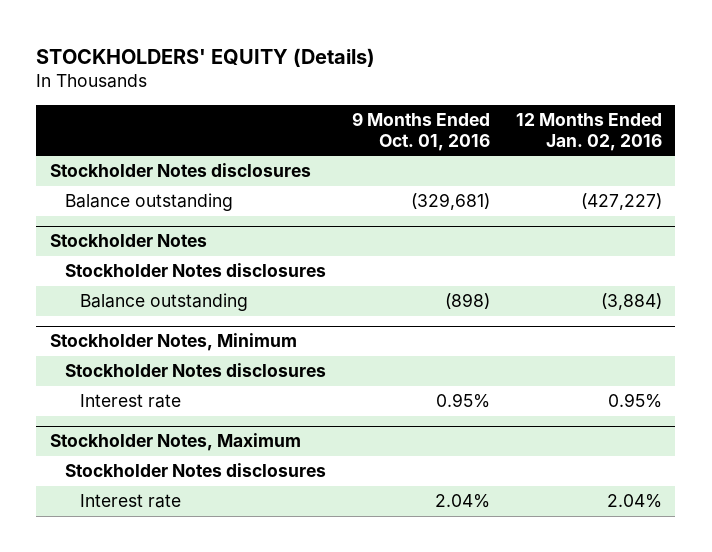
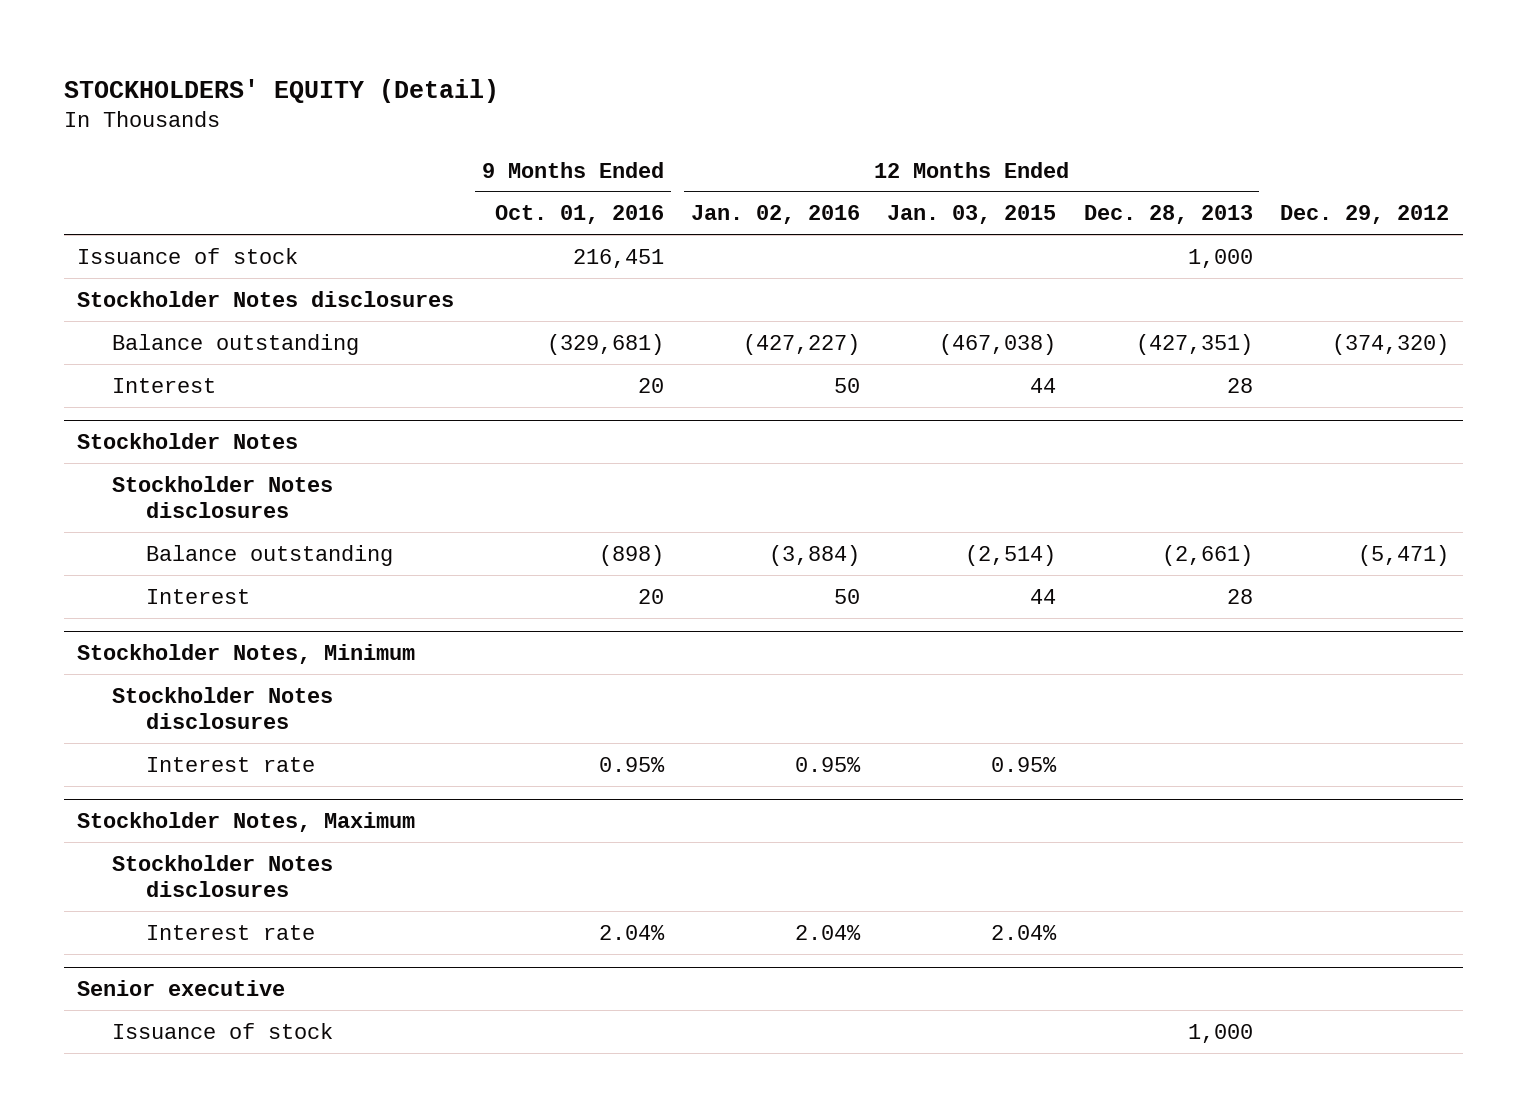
[36,47,376,67] STOCKHOLDERS' EQUITY (Details) -> [63,78,499,103] STOCKHOLDERS' EQUITY (Detail)
none -> [887,205,1057,225] Jan. 03, 2015
none -> [1083,205,1253,225] Dec. 28, 2013
none -> [1279,205,1449,225] Dec. 29, 2012
none -> [77,247,299,264] Issuance of stock
none -> [111,377,216,393] Interest
none -> [145,588,250,604] Interest
none -> [77,979,286,996] Senior executive
none -> [111,1022,333,1039] Issuance of stock

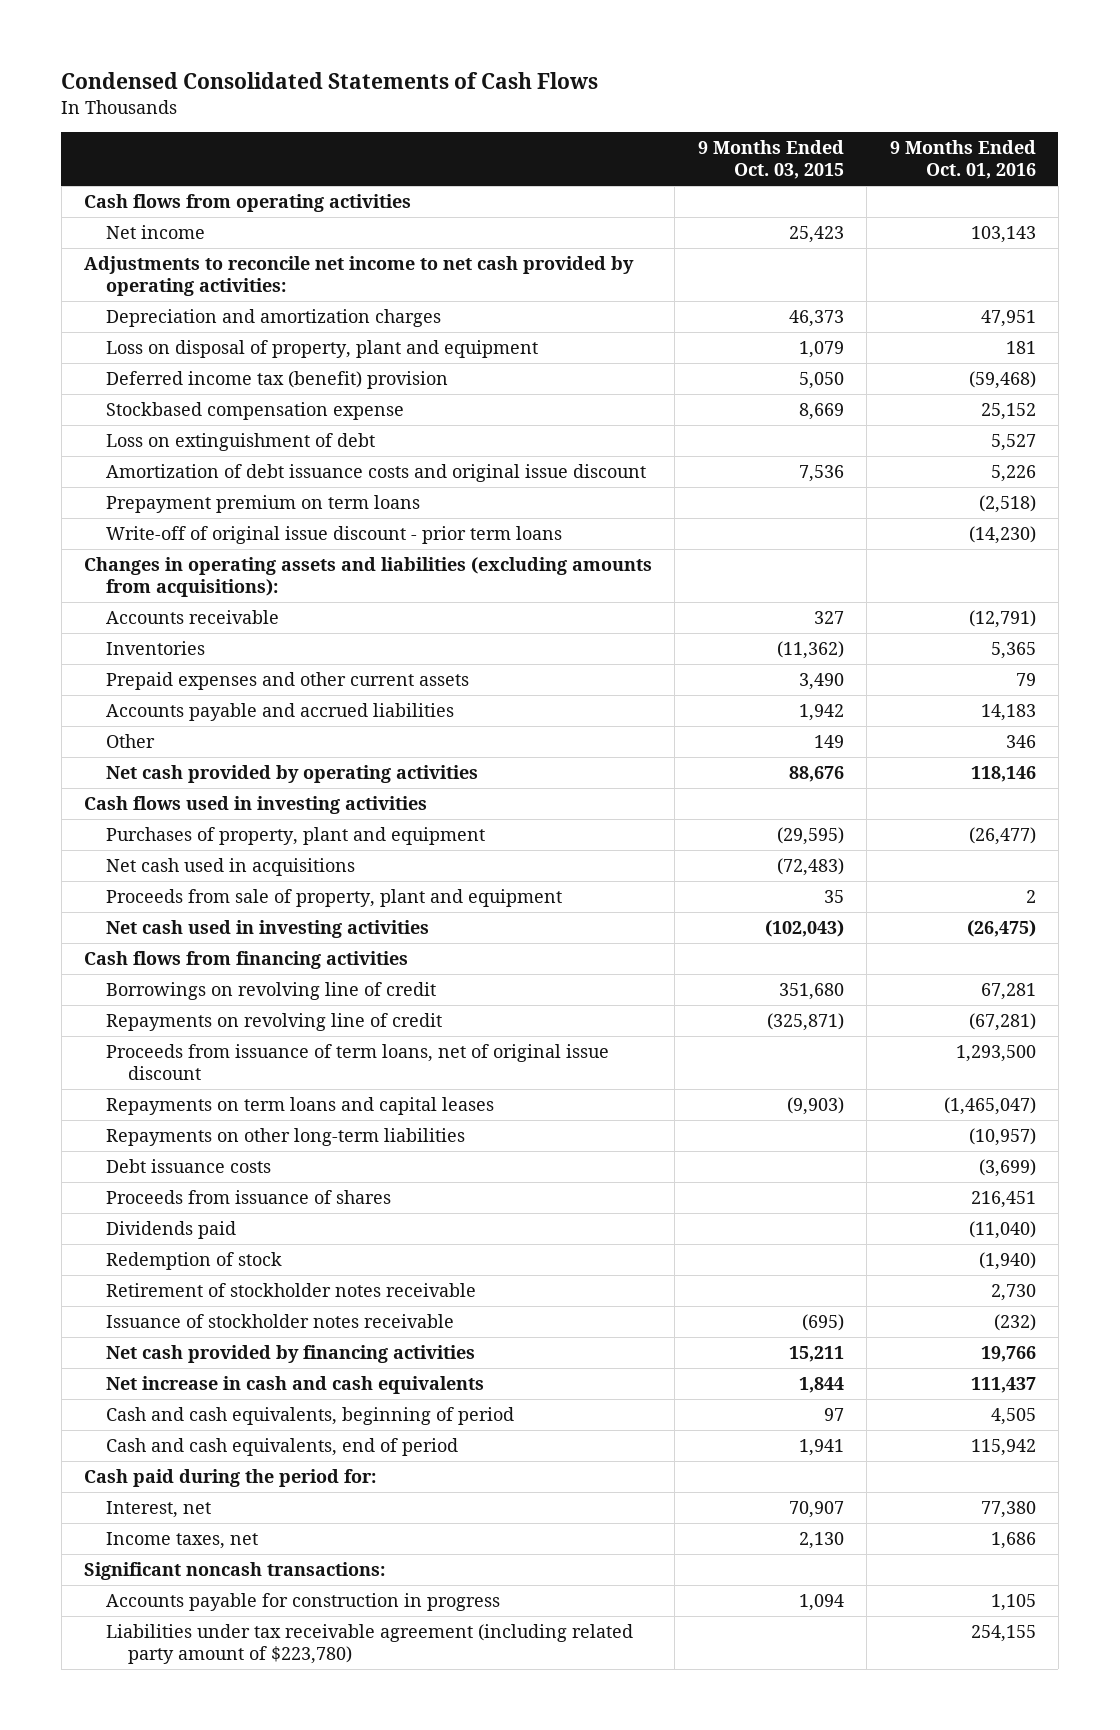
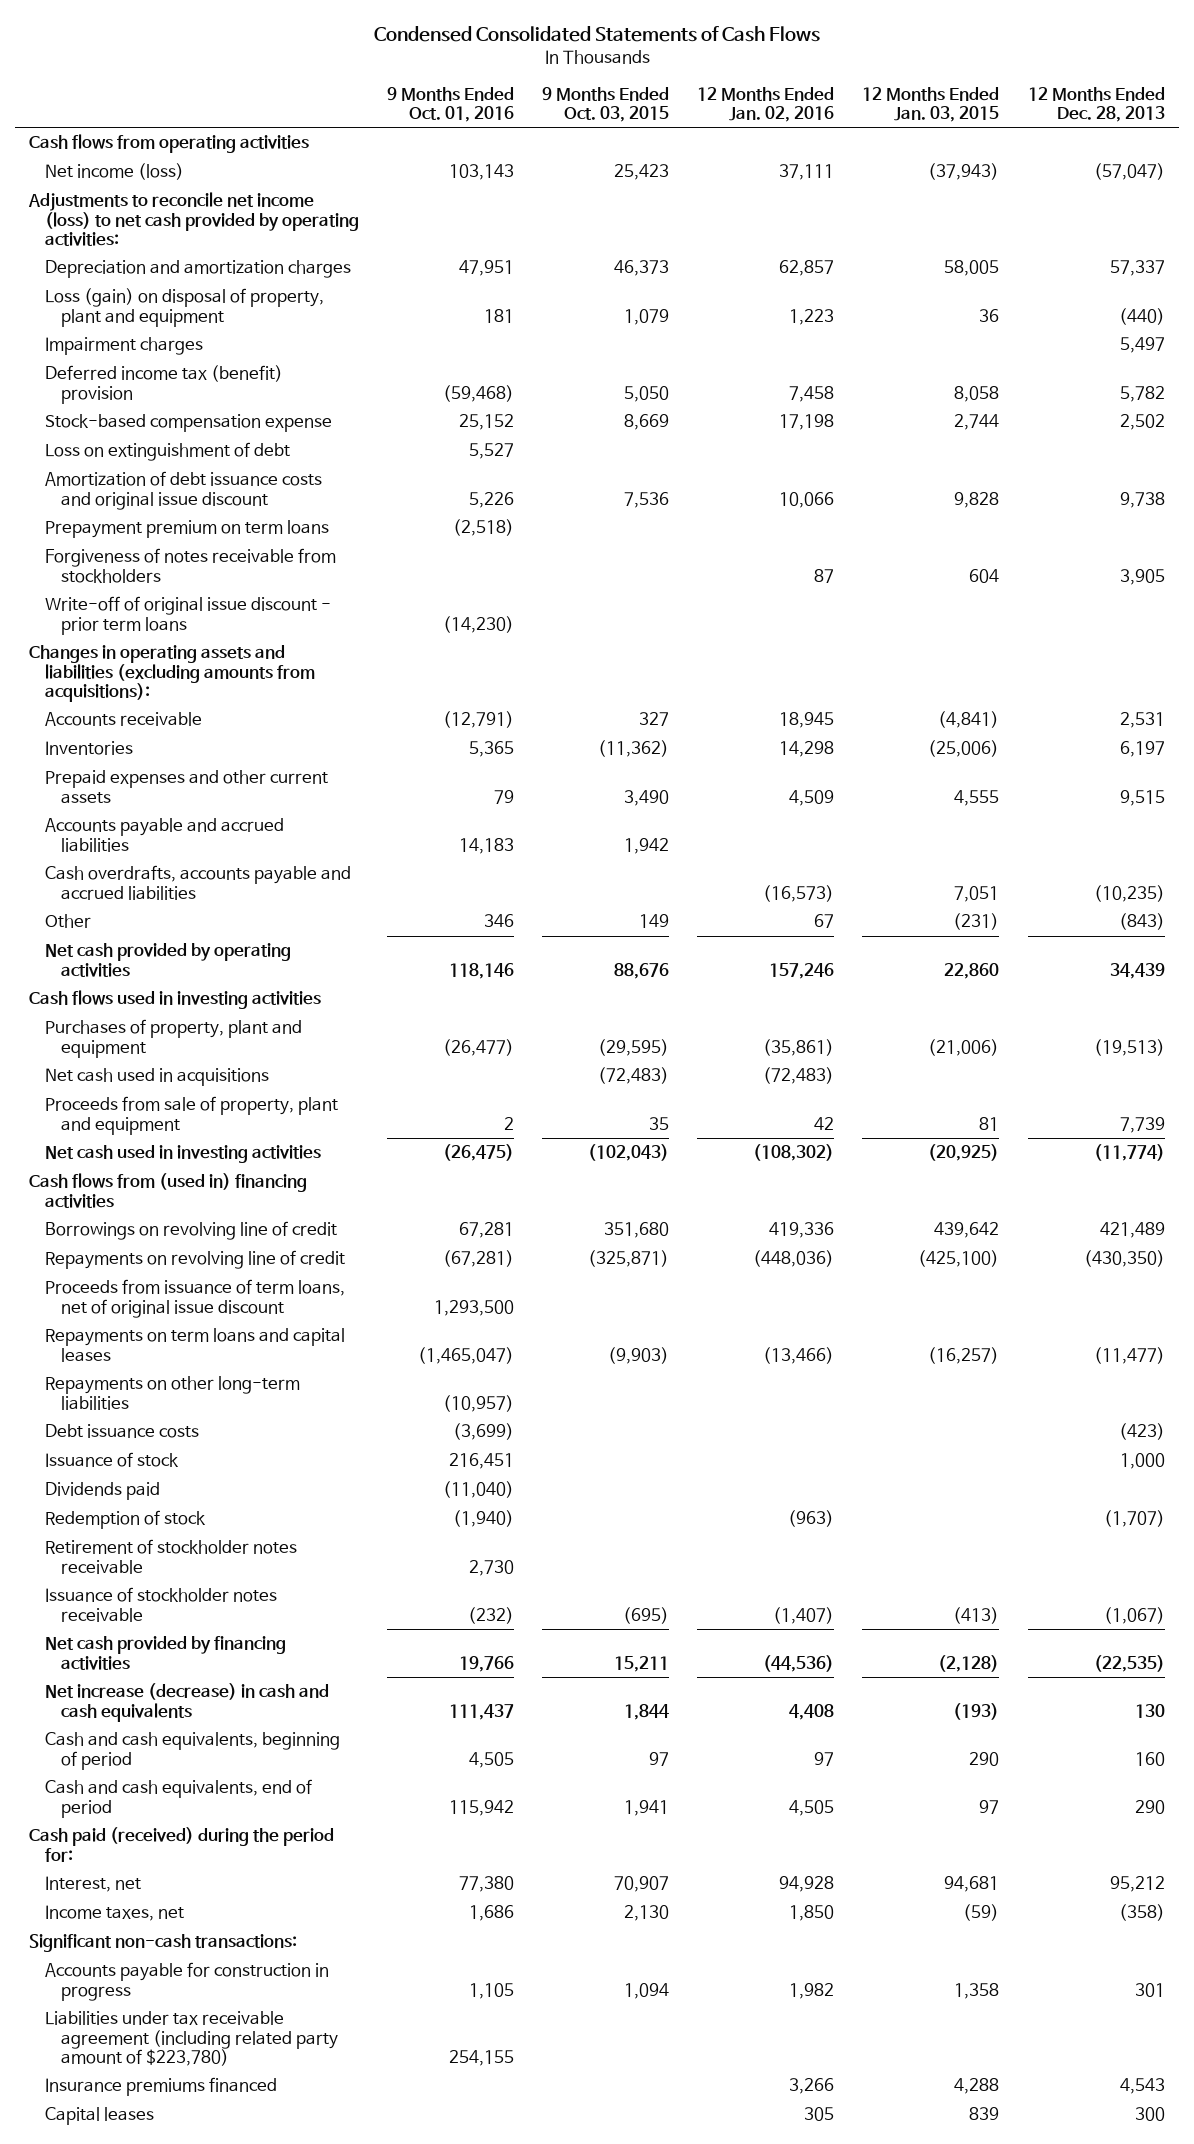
none -> [697,86,835,123] 12 Months Ended Jan. 02, 2016
none -> [862,86,1000,123] 12 Months Ended Jan. 03, 2015
none -> [1027,86,1165,123] 12 Months Ended Dec. 28, 2013
[105,225,205,240] Net income -> [44,163,184,181] Net income (loss)
[84,256,635,297] Adjustments to reconcile net income to net cash provided by operating activities: -> [27,192,359,246] Adjustments to reconcile net income (loss) to net cash provided by operating activities:
[105,340,538,359] Loss on disposal of property, plant and equipment -> [44,288,324,327] Loss (gain) on disposal of property, plant and equipment
none -> [44,337,203,356] Impairment charges
[105,402,404,421] Stockbased compensation expense -> [44,414,332,433] Stock-based compensation expense
none -> [44,548,336,583] Forgiveness of notes receivable from stockholders
none -> [44,865,351,900] Cash overdrafts, accounts payable and accrued liabilities
[84,951,409,970] Cash flows from financing activities -> [28,1173,307,1208] Cash flows from (used in) financing activities
[105,1190,391,1205] Proceeds from issuance of shares -> [44,1452,179,1468] Issuance of stock
[105,1376,484,1395] Net increase in cash and cash equivalents -> [44,1683,329,1722] Net increase (decrease) in cash and cash equivalents
[84,1469,377,1488] Cash paid during the period for: -> [28,1827,334,1862] Cash paid (received) during the period for:
[84,1562,386,1581] Significant noncash transactions: -> [28,1934,297,1953] Significant non-cash transactions:
none -> [44,2077,277,2097] Insurance premiums financed
none -> [44,2107,154,2126] Capital leases

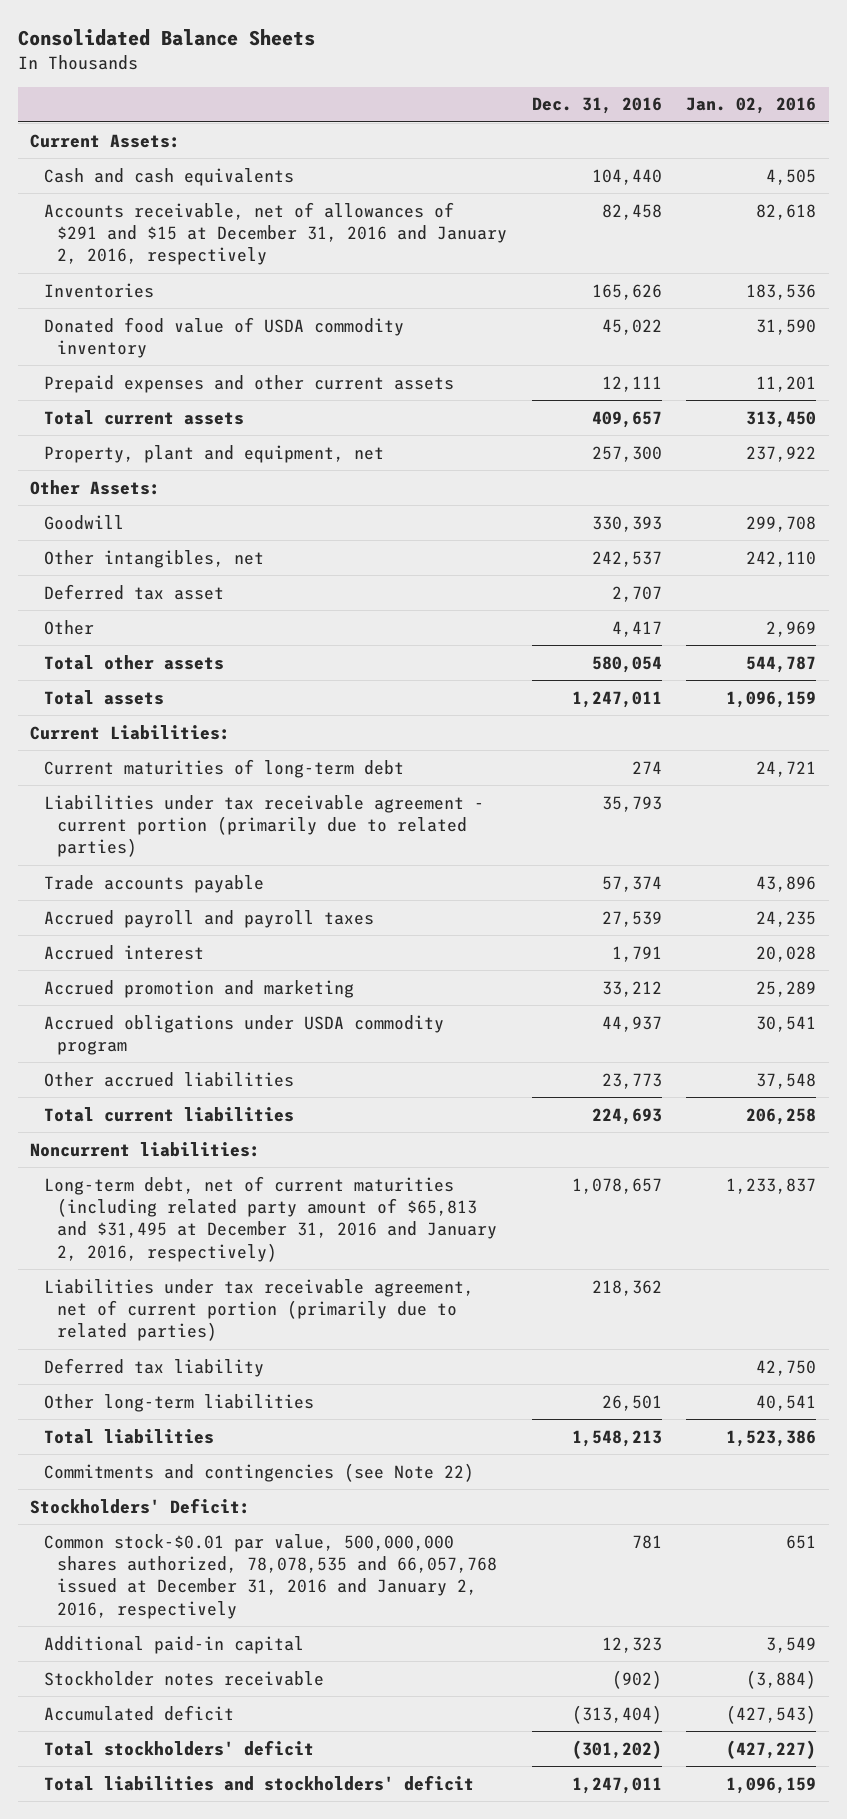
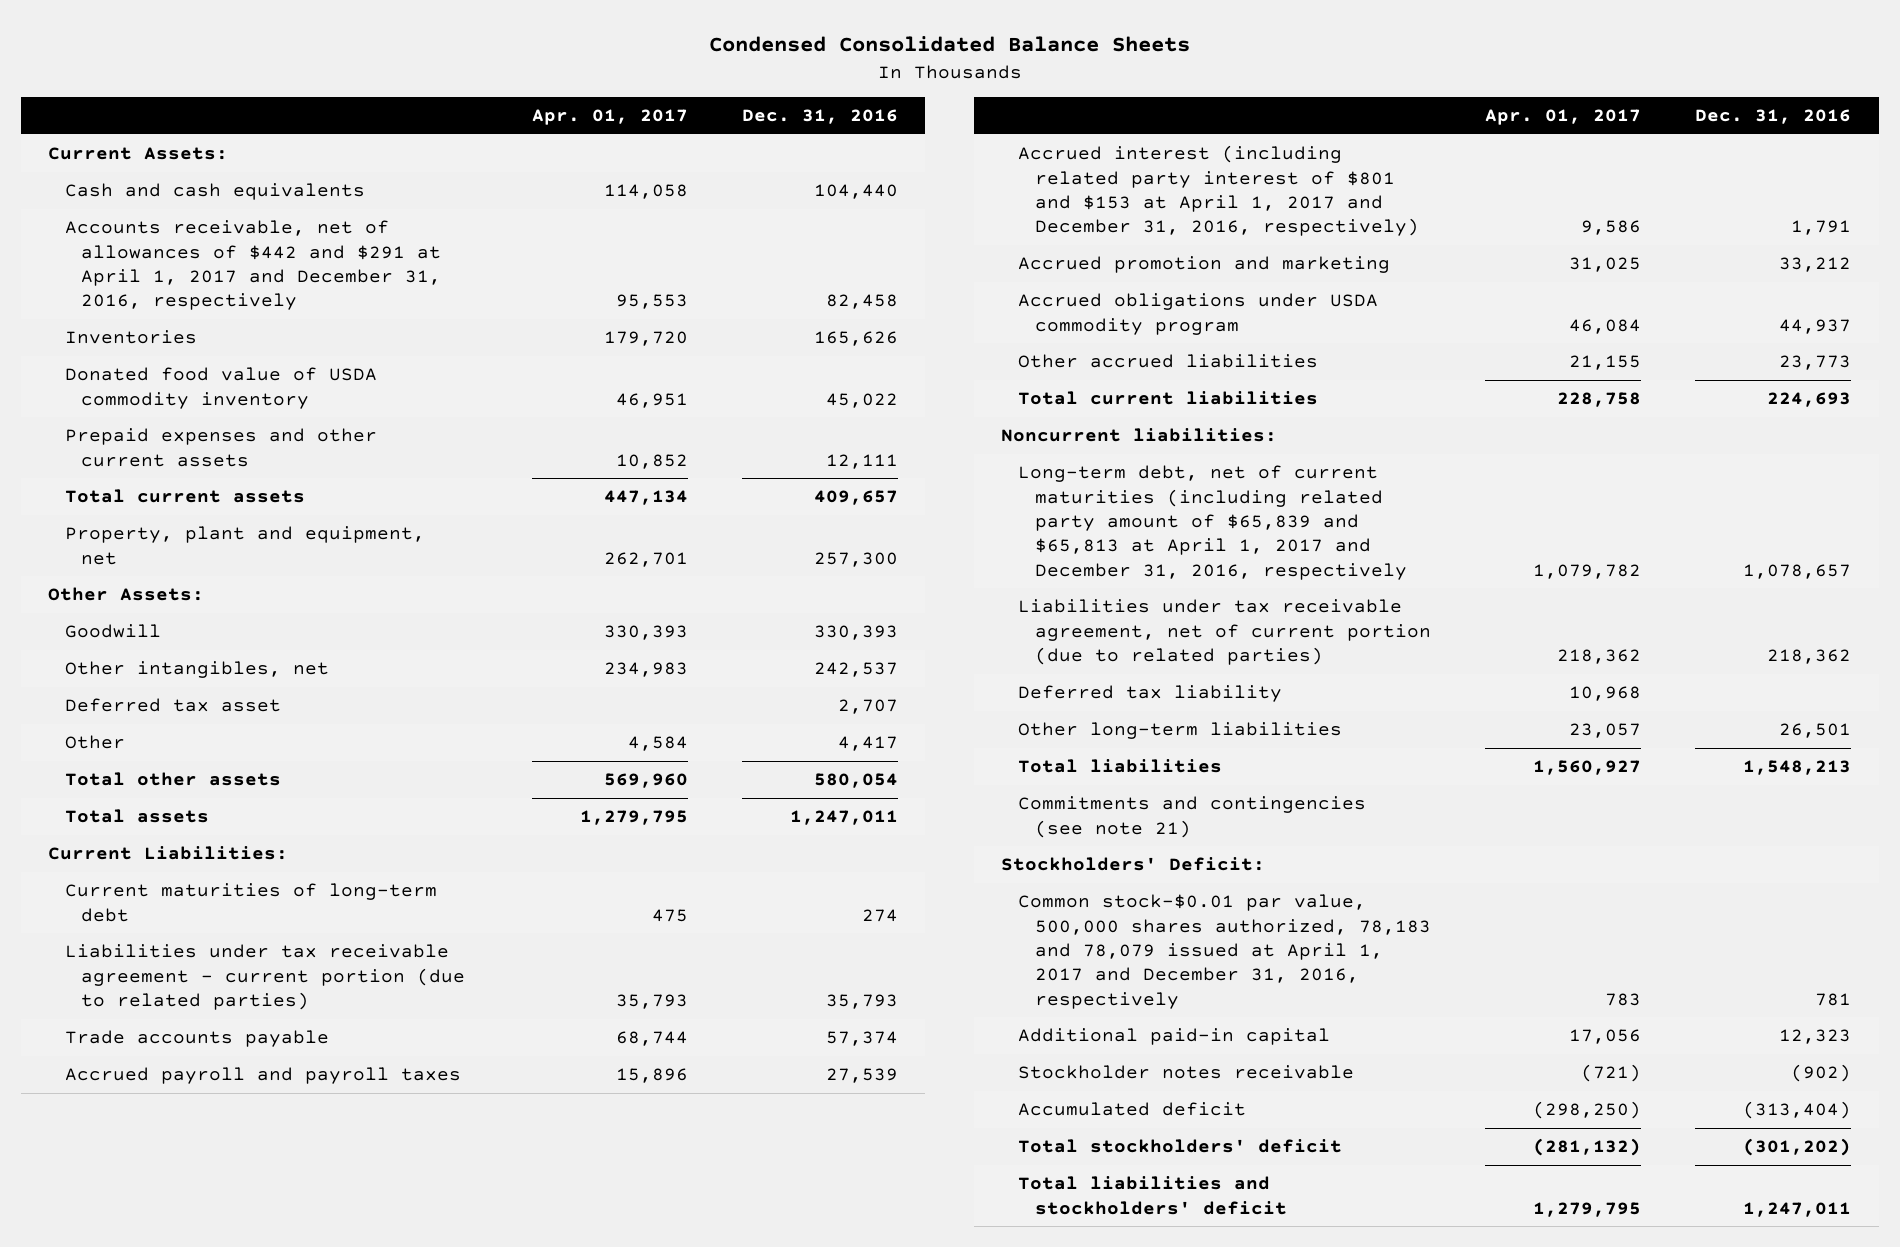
[18,29,316,47] Consolidated Balance Sheets -> [708,36,1190,53] Condensed Consolidated Balance Sheets
[686,97,817,115] Jan. 02, 2016 -> none
none -> [531,109,688,126] Apr. 01, 2017
[43,201,508,266] Accounts receivable, net of allowances of $291 and $15 at December 31, 2016 and January 2, 2016, respectively -> [64,220,442,311] Accounts receivable, net of allowances of $442 and $291 at April 1, 2017 and December 31, 2016, respectively
[43,794,484,858] Liabilities under tax receivable agreement - current portion (primarily due to related parties) -> [64,944,466,1010] Liabilities under tax receivable agreement - current portion (due to related parties)
[43,944,204,960] Accrued interest -> [1017,145,1419,237] Accrued interest (including related party interest of $801 and $153 at April 1, 2017 and December 31, 2016, respectively)
[43,1175,498,1262] Long-term debt, net of current maturities (including related party amount of $65,813 and $31,495 at December 31, 2016 and January 2, 2016, respectively) -> [1017,465,1407,580] Long-term debt, net of current maturities (including related party amount of $65,839 and $65,813 at April 1, 2017 and December 31, 2016, respectively
[43,1278,474,1342] Liabilities under tax receivable agreement, net of current portion (primarily due to related parties) -> [1017,599,1431,665] Liabilities under tax receivable agreement, net of current portion (due to related parties)
[43,1462,474,1482] Commitments and contingencies (see Note 22) -> [1017,796,1366,838] Commitments and contingencies (see note 21)
[43,1533,498,1619] Common stock-$0.01 par value, 500,000,000 shares authorized, 78,078,535 and 66,057,768 issued at December 31, 2016 and January 2, 2016, respectively -> [1017,894,1431,1009] Common stock-$0.01 par value, 500,000 shares authorized, 78,183 and 78,079 issued at April 1, 2017 and December 31, 2016, respectively

